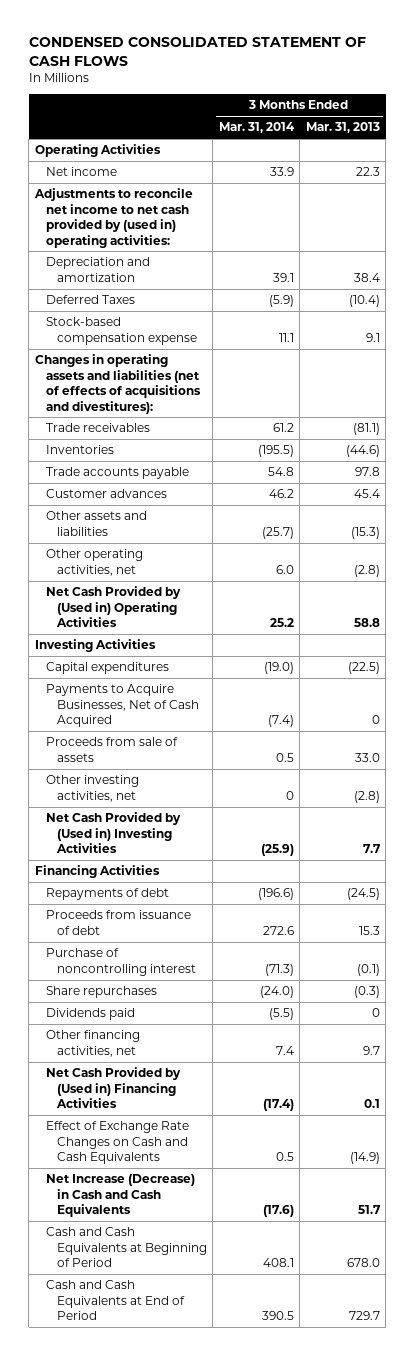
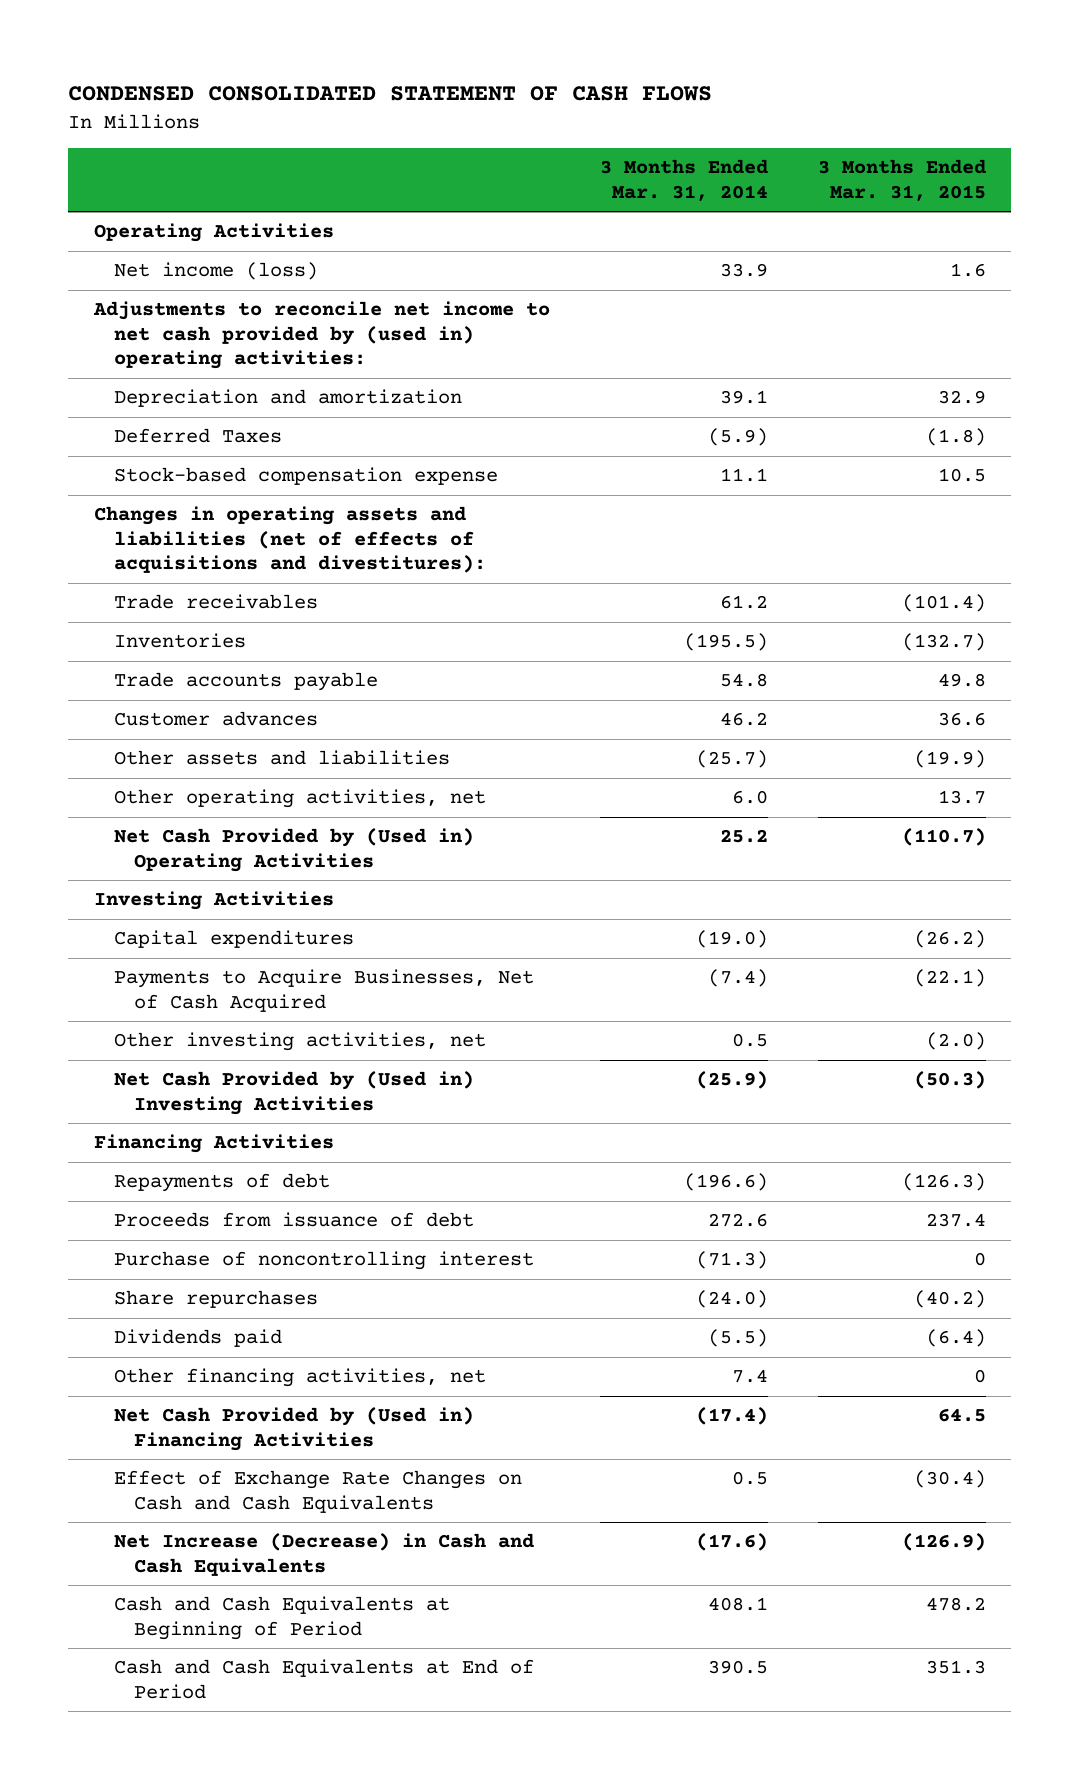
[305,122,380,134] Mar. 31, 2013 -> none
none -> [818,159,987,201] 3 Months Ended Mar. 31, 2015
[45,167,117,177] Net income -> [113,262,318,281] Net income (loss)
[45,737,178,762] Proceeds from sale of assets -> none
[285,790,294,800] 0 -> [731,1033,768,1048] 0.5

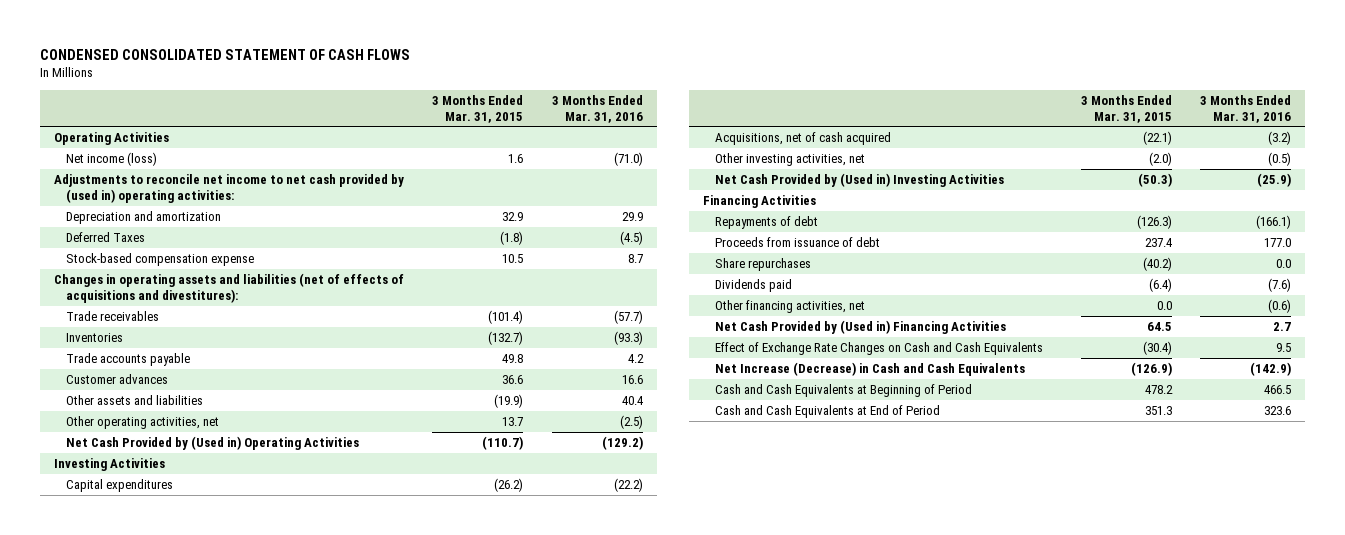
[599,159,768,201] 3 Months Ended Mar. 31, 2014 -> none
none -> [551,94,643,123] 3 Months Ended Mar. 31, 2016
[113,969,534,1012] Payments to Acquire Businesses, Net of Cash Acquired -> [714,132,891,146] Acquisitions, net of cash acquired
[113,1251,534,1271] Purchase of noncontrolling interest -> none
[974,1369,987,1384] 0 -> [1157,301,1173,311] 0.0

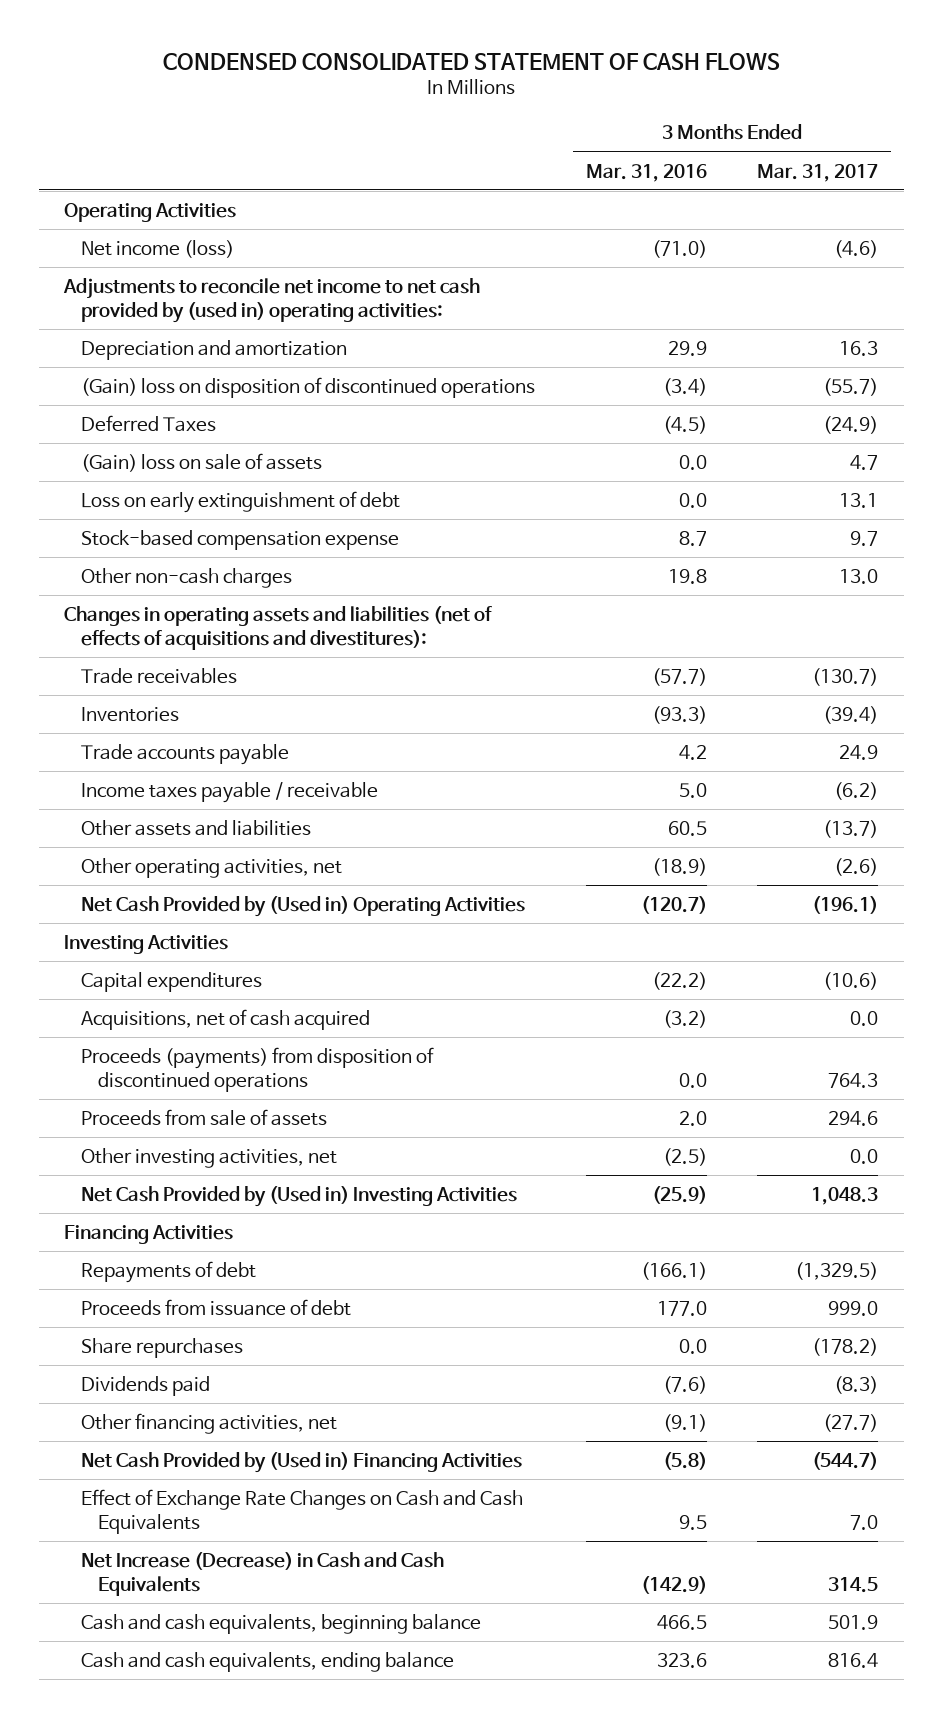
[432,94,524,123] 3 Months Ended Mar. 31, 2015 -> none
none -> [757,163,879,182] Mar. 31, 2017
none -> [81,377,536,399] (Gain) loss on disposition of discontinued operations
none -> [81,453,323,473] (Gain) loss on sale of assets
none -> [81,491,401,514] Loss on early extinguishment of debt
none -> [81,568,293,589] Other non-cash charges
[66,374,169,385] Customer advances -> none
none -> [81,782,379,804] Income taxes payable / receivable
[621,396,644,406] 40.4 -> [667,821,707,837] 60.5
[619,415,643,430] (2.5) -> [651,858,707,877] (18.9)
[601,436,643,451] (129.2) -> [640,896,707,915] (120.7)
none -> [81,1047,435,1092] Proceeds (payments) from disposition of discontinued operations
none -> [81,1109,328,1127] Proceeds from sale of assets
[1268,152,1292,167] (0.5) -> [662,1148,707,1167] (2.5)
[1268,299,1292,314] (0.6) -> [662,1414,707,1433] (9.1)
[1273,322,1292,332] 2.7 -> [662,1452,707,1471] (5.8)
[714,384,972,398] Cash and Cash Equivalents at Beginning of Period -> [81,1614,482,1635] Cash and cash equivalents, beginning balance
[714,405,940,419] Cash and Cash Equivalents at End of Period -> [81,1652,455,1673] Cash and cash equivalents, ending balance

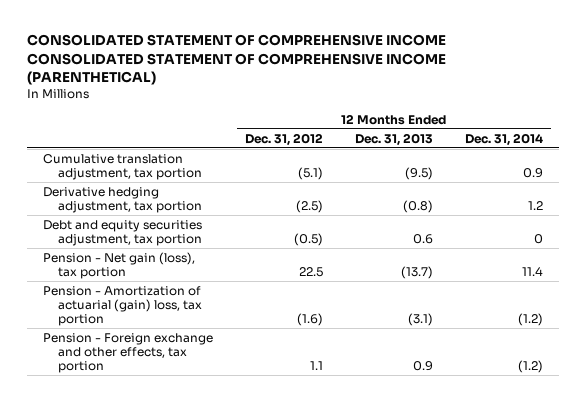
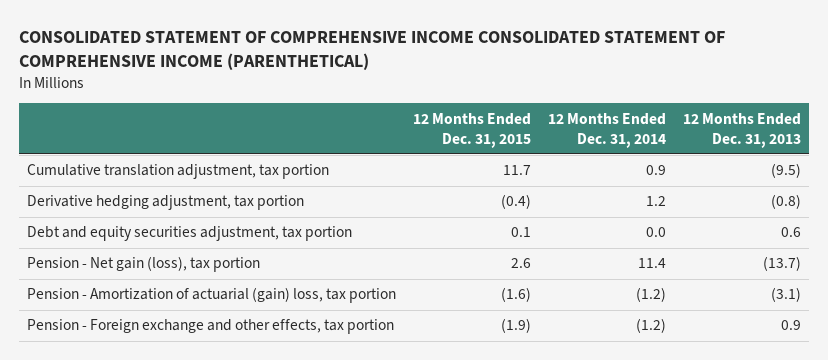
[244,132,323,146] Dec. 31, 2012 -> none
none -> [413,112,532,148] 12 Months Ended Dec. 31, 2015
[534,233,544,244] 0 -> [645,227,666,238] 0.0

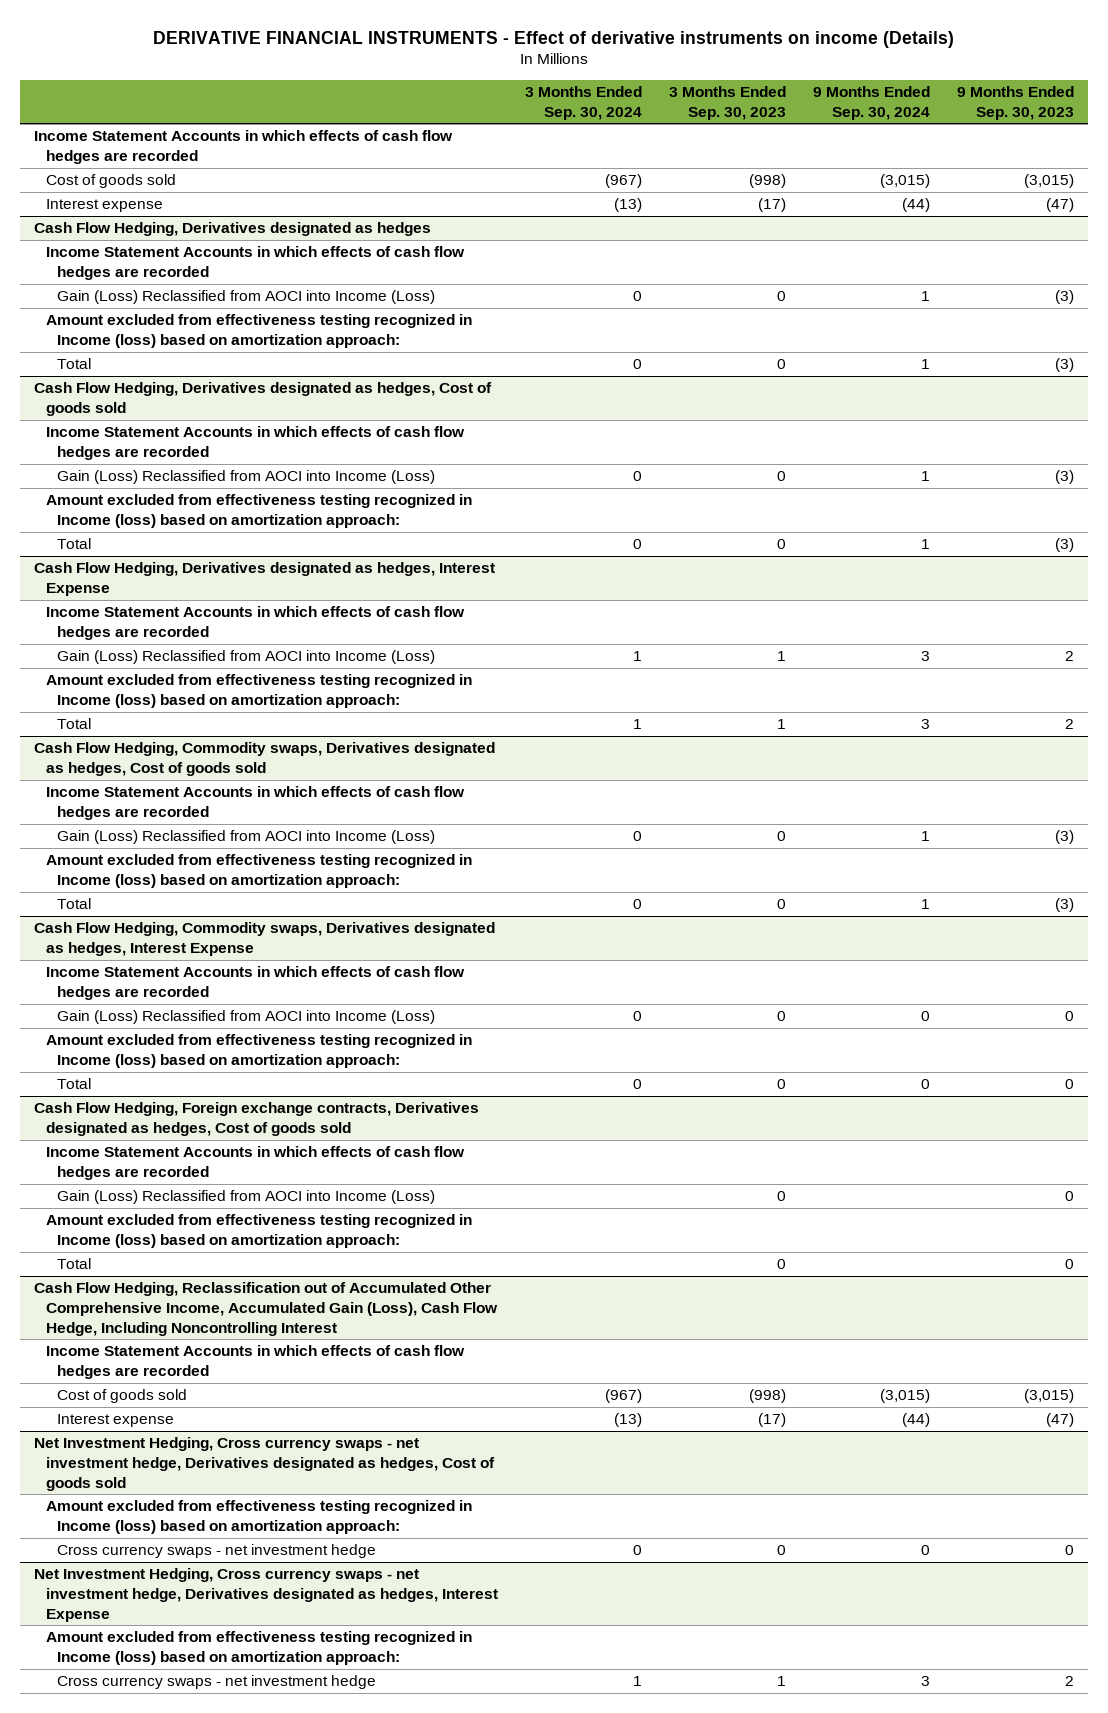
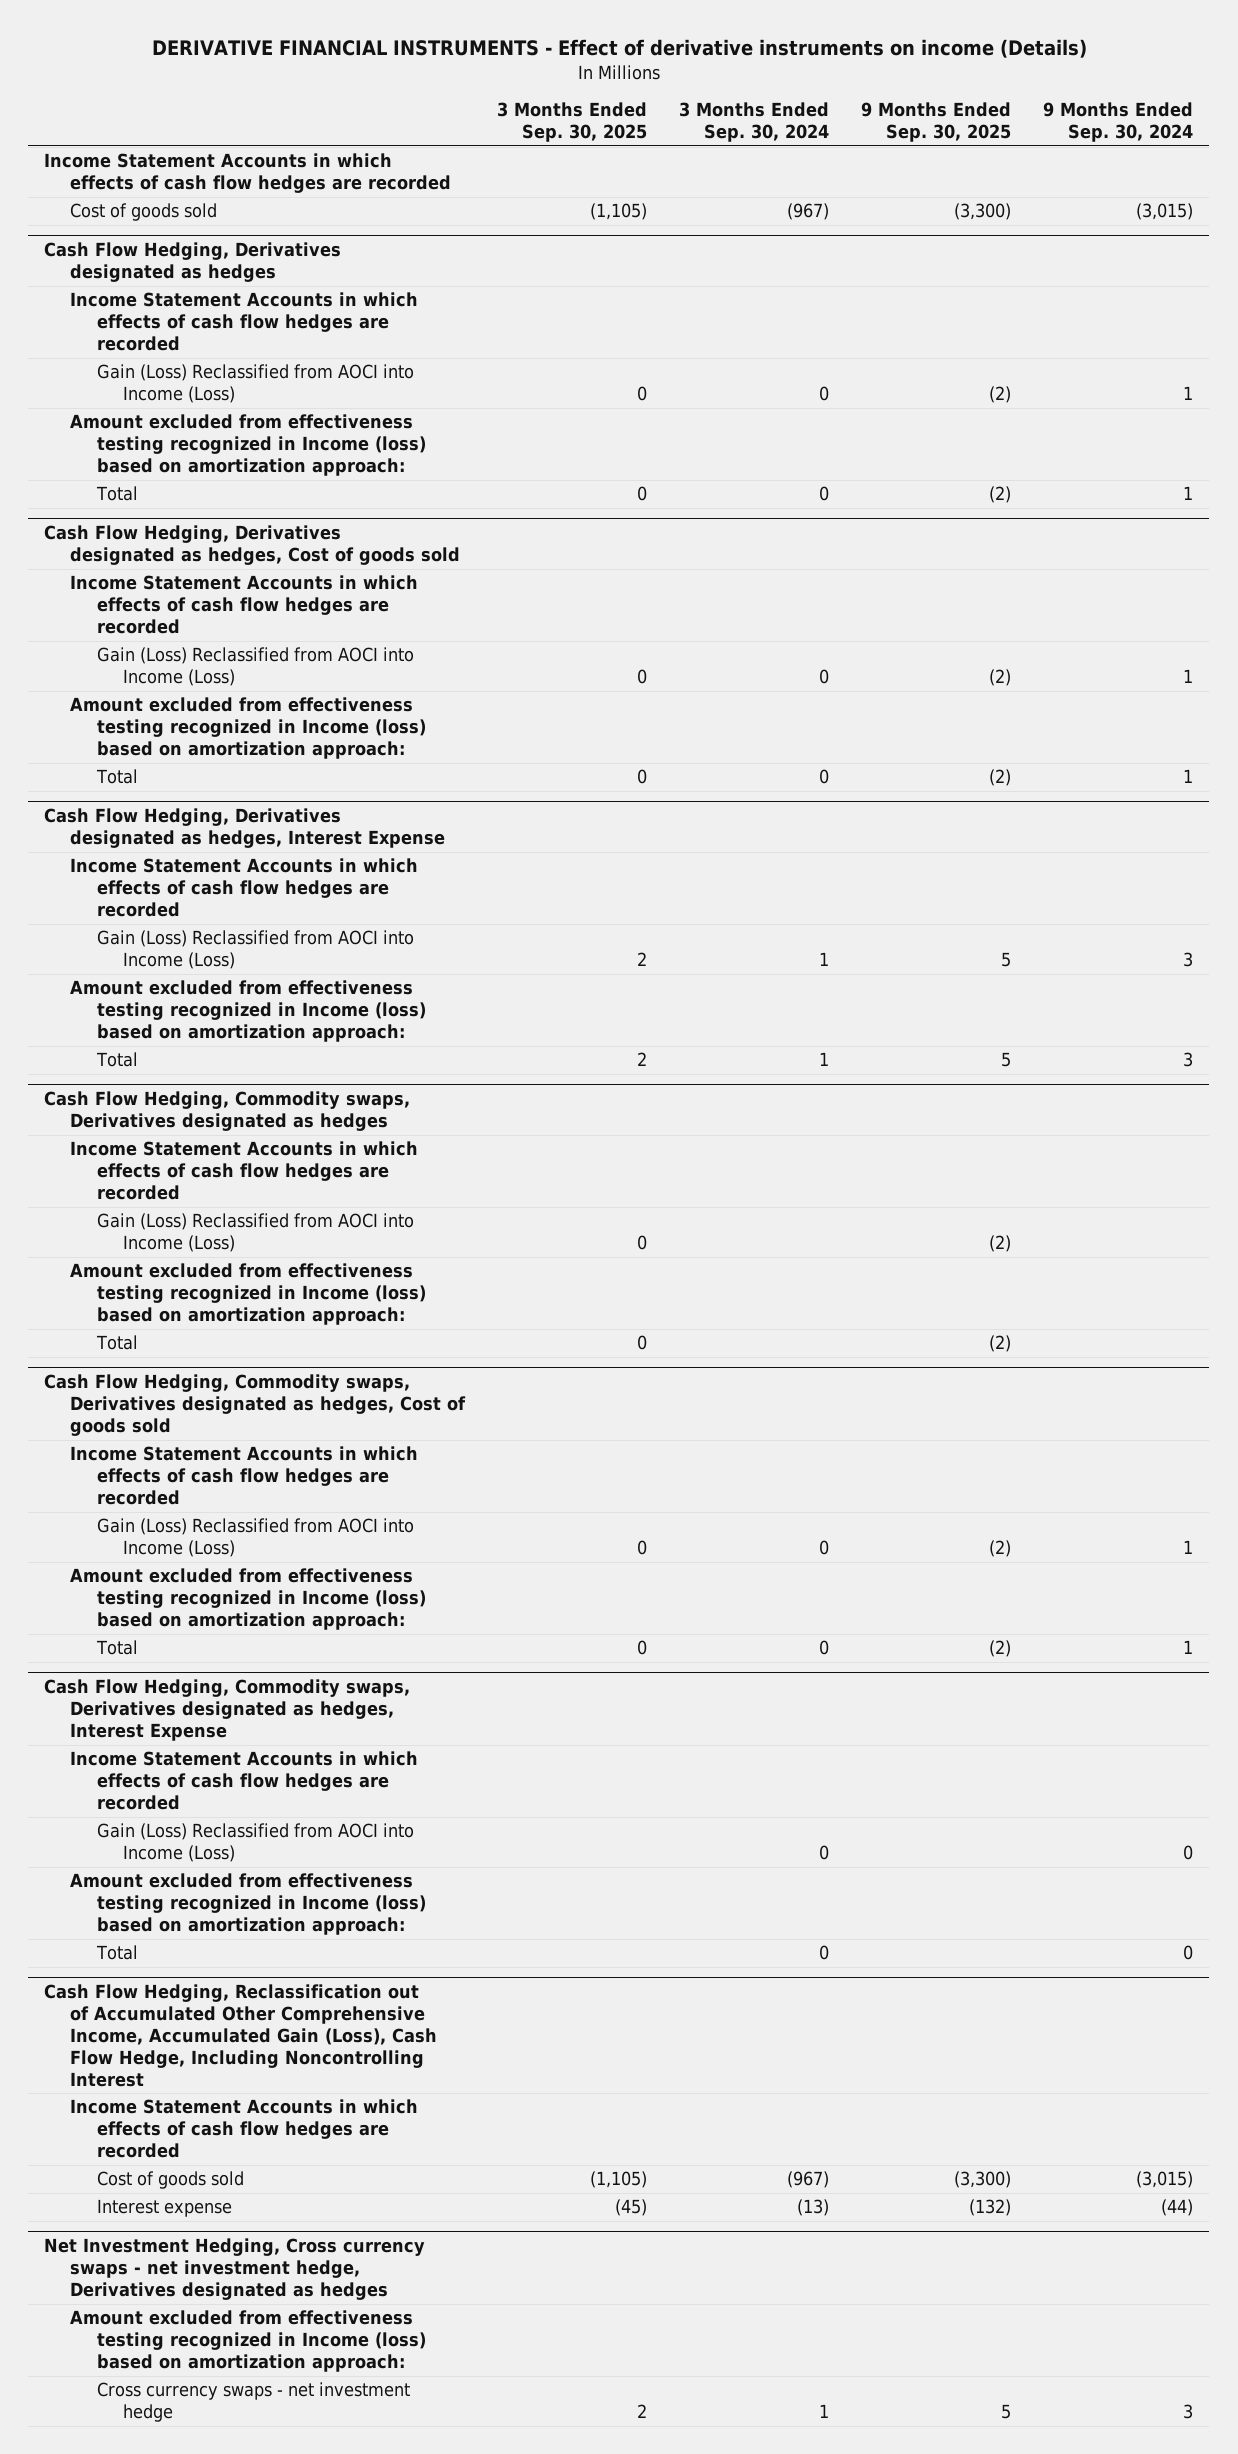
[668,86,786,120] 3 Months Ended Sep. 30, 2023 -> none
[957,86,1075,120] 9 Months Ended Sep. 30, 2023 -> none
none -> [497,102,648,143] 3 Months Ended Sep. 30, 2025
none -> [861,102,1012,143] 9 Months Ended Sep. 30, 2025
[45,199,163,213] Interest expense -> none
none -> [44,1091,411,1132] Cash Flow Hedging, Commodity swaps, Derivatives designated as hedges
none -> [70,1141,419,1201] Income Statement Accounts in which effects of cash flow hedges are recorded
none -> [96,1213,414,1253] Gain (Loss) Reclassified from AOCI into Income (Loss)
none -> [70,1263,426,1326] Amount excluded from effectiveness testing recognized in Income (loss) based on amortization approach:
none -> [95,1335,138,1351] Total
[33,1102,479,1136] Cash Flow Hedging, Foreign exchange contracts, Derivatives designated as hedges, Cost of goods sold -> none
[45,1146,465,1180] Income Statement Accounts in which effects of cash flow hedges are recorded -> none
[57,1190,436,1205] Gain (Loss) Reclassified from AOCI into Income (Loss) -> none
[45,1214,472,1248] Amount excluded from effectiveness testing recognized in Income (loss) based on amortization approach: -> none
[57,1258,92,1270] Total -> none
[33,1437,495,1491] Net Investment Hedging, Cross currency swaps - net investment hedge, Derivatives designated as hedges, Cost of goods sold -> none
[45,1500,472,1534] Amount excluded from effectiveness testing recognized in Income (loss) based on amortization approach: -> none
[57,1544,377,1559] Cross currency swaps - net investment hedge -> none
[33,1568,498,1622] Net Investment Hedging, Cross currency swaps - net investment hedge, Derivatives designated as hedges, Interest Expense -> [44,2238,426,2300] Net Investment Hedging, Cross currency swaps - net investment hedge, Derivatives designated as hedges

